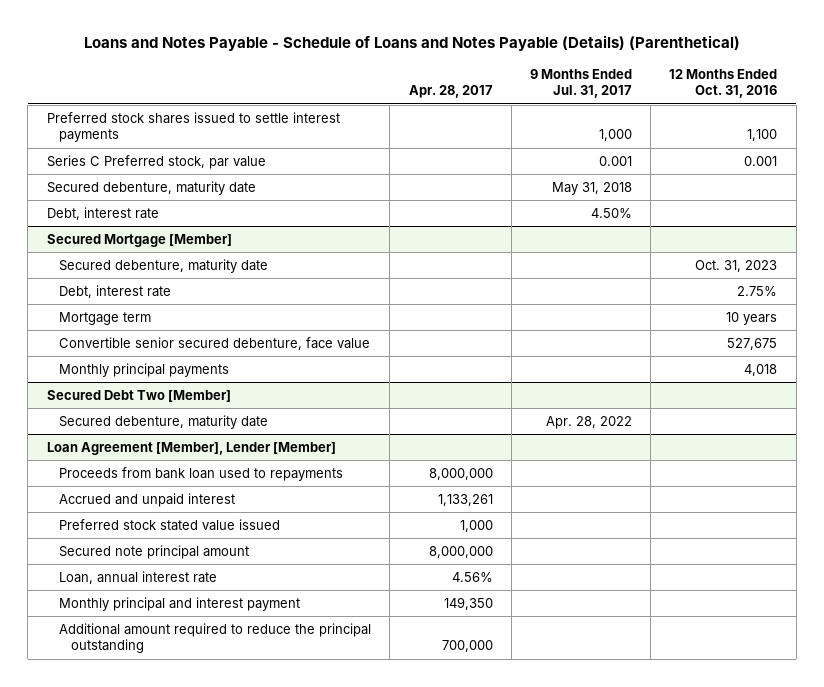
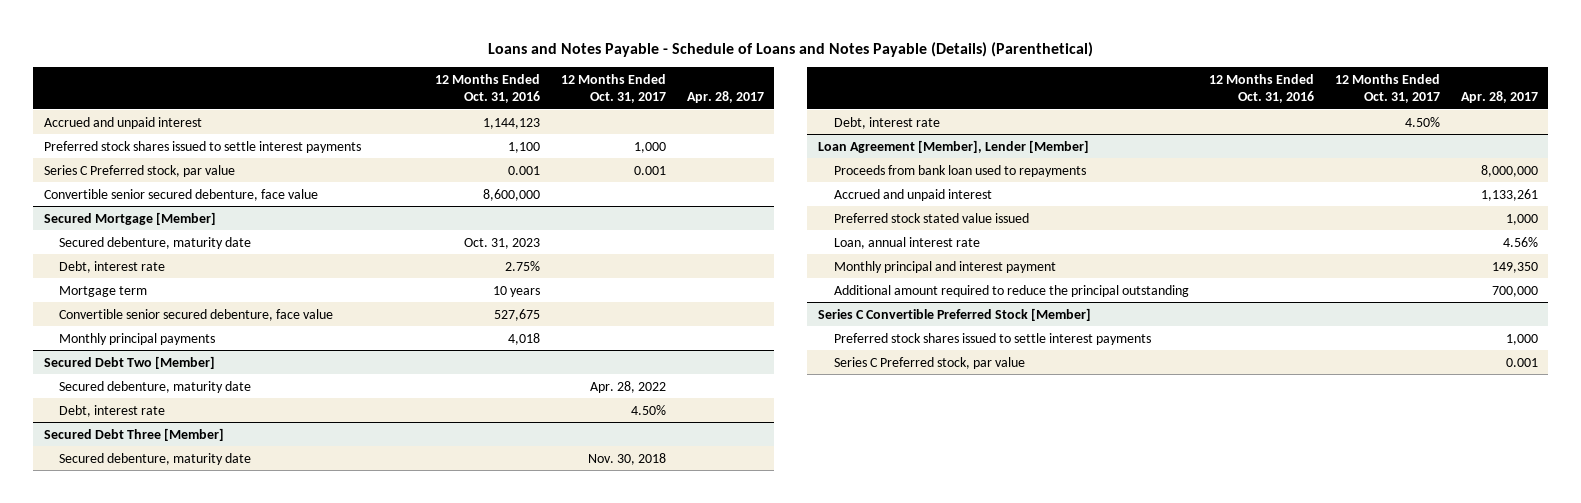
[529,68,632,99] 9 Months Ended Jul. 31, 2017 -> none
none -> [560,73,666,104] 12 Months Ended Oct. 31, 2017
none -> [43,116,202,129] Accrued and unpaid interest
[46,180,256,195] Secured debenture, maturity date -> none
[46,206,159,220] Debt, interest rate -> none
none -> [43,188,318,201] Convertible senior secured debenture, face value
none -> [59,404,166,417] Debt, interest rate
none -> [43,427,224,441] Secured Debt Three [Member]
none -> [59,452,252,465] Secured debenture, maturity date
none -> [833,116,940,129] Debt, interest rate
[59,544,250,559] Secured note principal amount -> none
none -> [817,307,1091,321] Series C Convertible Preferred Stock [Member]
none -> [833,332,1151,345] Preferred stock shares issued to settle interest payments
none -> [833,356,1025,369] Series C Preferred stock, par value

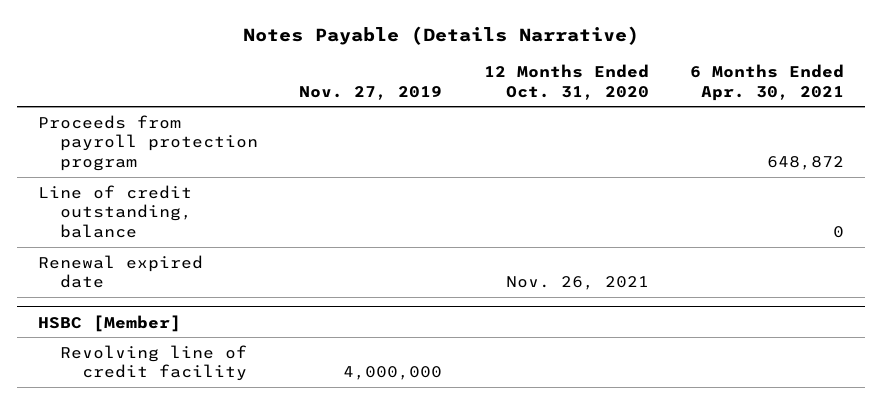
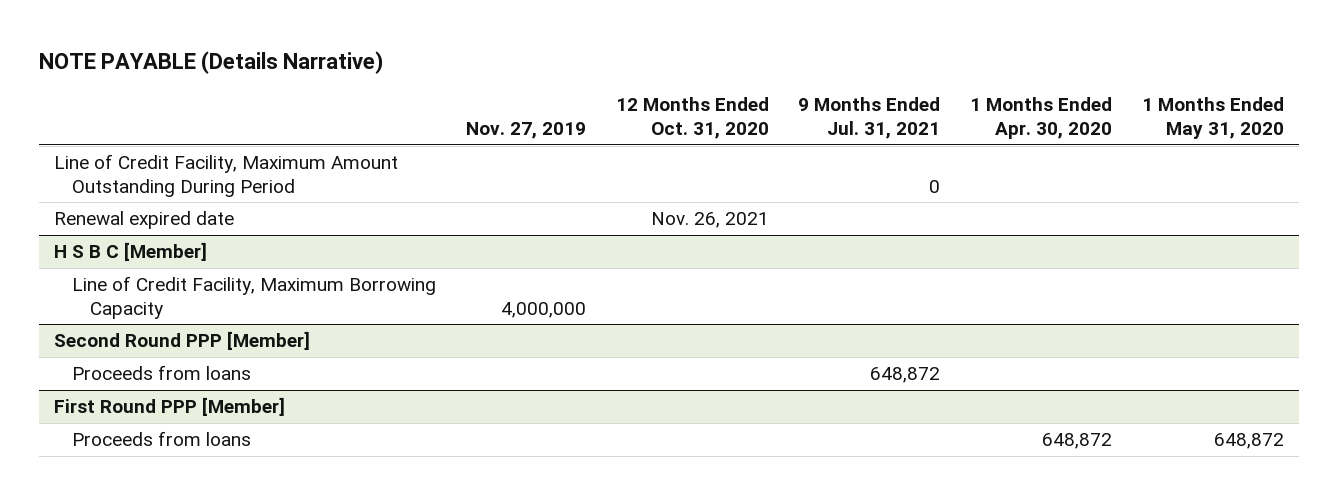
[242,25,639,45] Notes Payable (Details Narrative) -> [39,51,384,75] NOTE PAYABLE (Details Narrative)
[690,63,845,101] 6 Months Ended Apr. 30, 2021 -> none
none -> [798,97,941,140] 9 Months Ended Jul. 31, 2021
none -> [970,97,1113,140] 1 Months Ended Apr. 30, 2020
none -> [1141,97,1284,140] 1 Months Ended May 31, 2020
[37,114,258,172] Proceeds from payroll protection program -> none
[37,184,192,239] Line of credit outstanding, balance -> [54,154,399,197] Line of Credit Facility, Maximum Amount Outstanding During Period
[37,314,181,332] HSBC [Member] -> [54,242,208,262] H S B C [Member]
[59,344,248,382] Revolving line of credit facility -> [72,276,437,319] Line of Credit Facility, Maximum Borrowing Capacity
none -> [54,331,311,351] Second Round PPP [Member]
none -> [72,365,252,381] Proceeds from loans
none -> [54,397,286,417] First Round PPP [Member]
none -> [72,431,252,447] Proceeds from loans

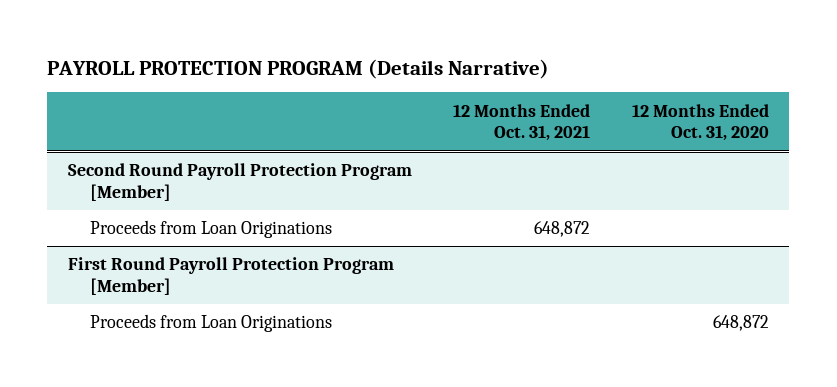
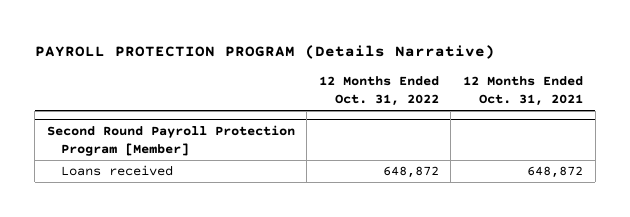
[631,103,769,142] 12 Months Ended Oct. 31, 2020 -> none
none -> [318,76,439,107] 12 Months Ended Oct. 31, 2022
[68,257,395,296] First Round Payroll Protection Program [Member] -> none
[90,314,333,333] Proceeds from Loan Originations -> none
[90,220,333,239] Proceeds from Loan Originations -> [61,165,174,177] Loans received

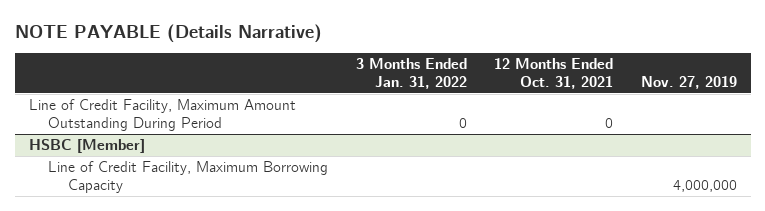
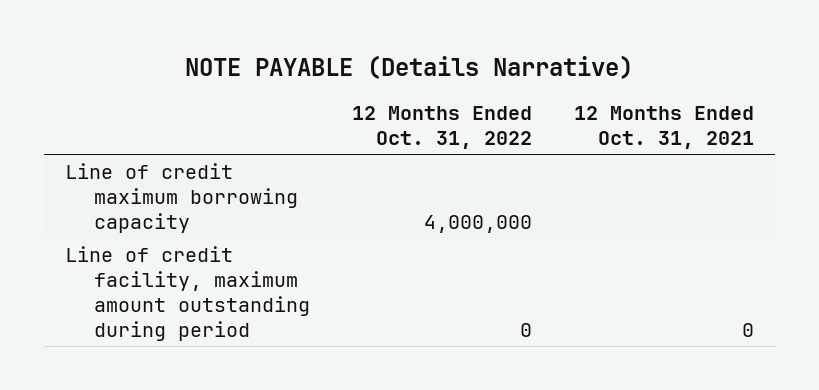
[355,58,467,90] 3 Months Ended Jan. 31, 2022 -> none
[640,76,737,90] Nov. 27, 2019 -> none
none -> [351,106,532,149] 12 Months Ended Oct. 31, 2022
[28,139,145,154] HSBC [Member] -> none
[48,161,329,193] Line of Credit Facility, Maximum Borrowing Capacity -> none
none -> [65,163,298,233] Line of credit maximum borrowing capacity
[28,99,296,131] Line of Credit Facility, Maximum Amount Outstanding During Period -> [65,246,310,341] Line of credit facility, maximum amount outstanding during period

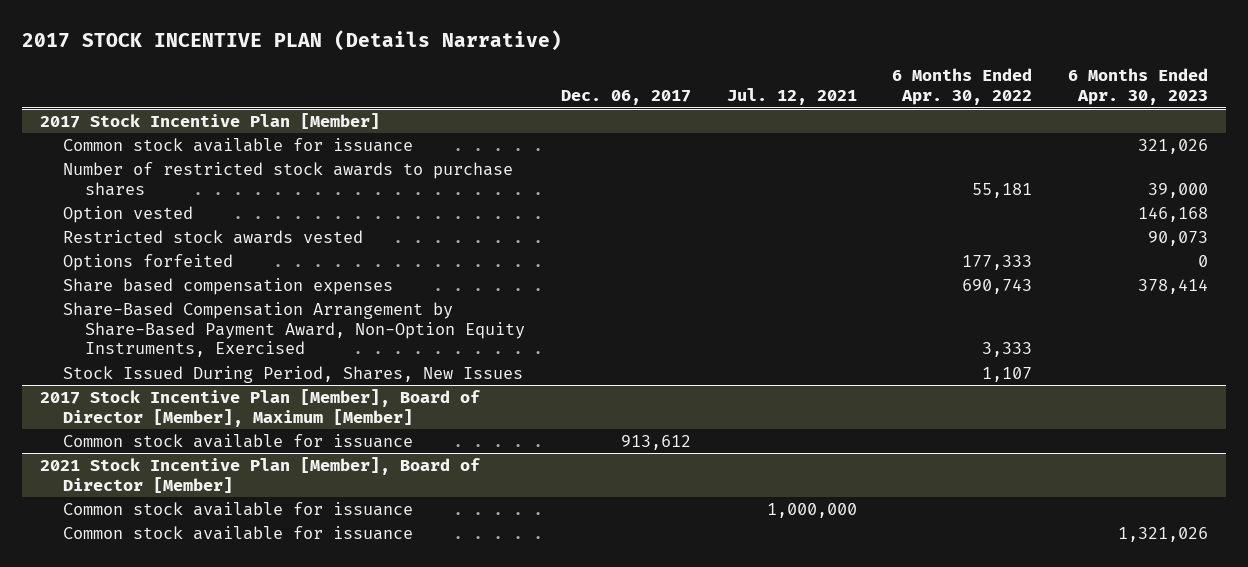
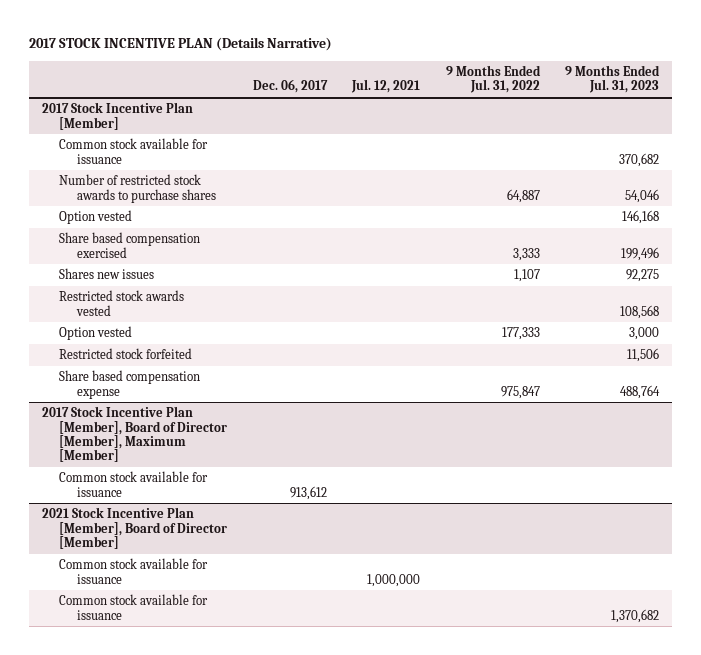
[892,68,1033,106] 6 Months Ended Apr. 30, 2022 -> none
[1068,68,1209,106] 6 Months Ended Apr. 30, 2023 -> none
none -> [445,64,541,94] 9 Months Ended Jul. 31, 2022
none -> [565,64,661,94] 9 Months Ended Jul. 31, 2023
none -> [59,232,201,258] Share based compensation exercised
none -> [59,268,155,280] Shares new issues
[62,301,526,358] Share-Based Compensation Arrangement by Share-Based Payment Award, Non-Option Equity Instruments, Exercised -> none
[62,365,523,383] Stock Issued During Period, Shares, New Issues -> none
[62,253,233,271] Options forfeited -> [59,326,133,341] Option vested
none -> [59,348,193,360] Restricted stock forfeited
[62,277,393,295] Share based compensation expenses -> [59,370,201,399] Share based compensation expense

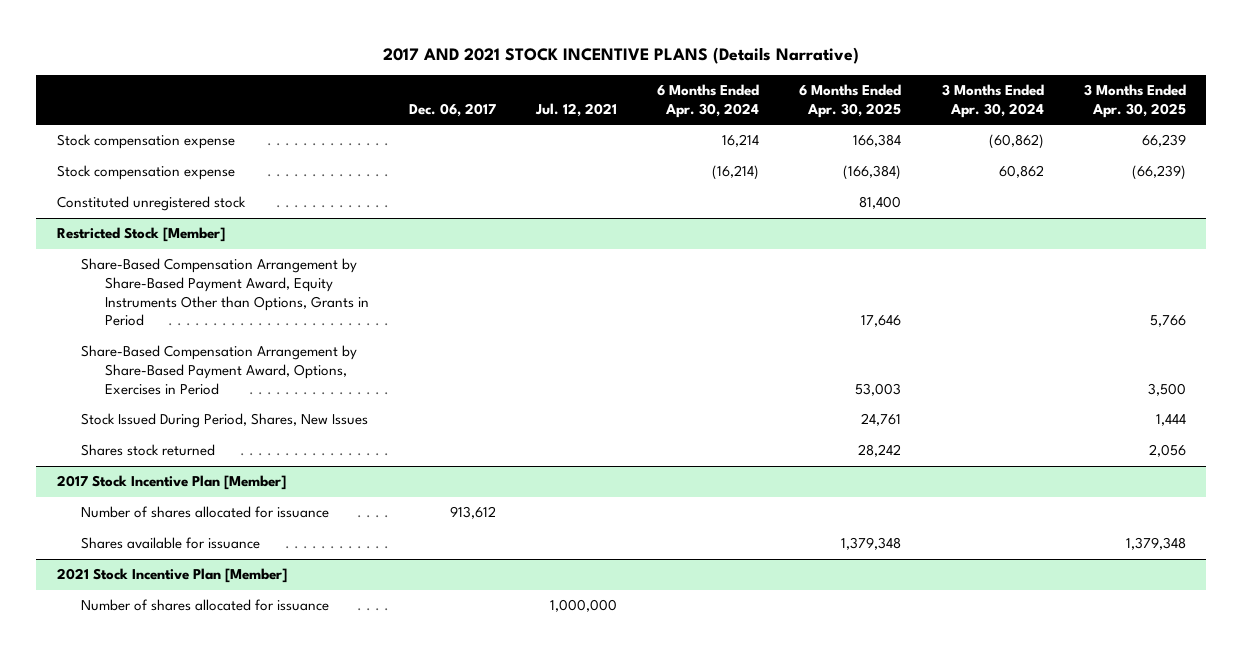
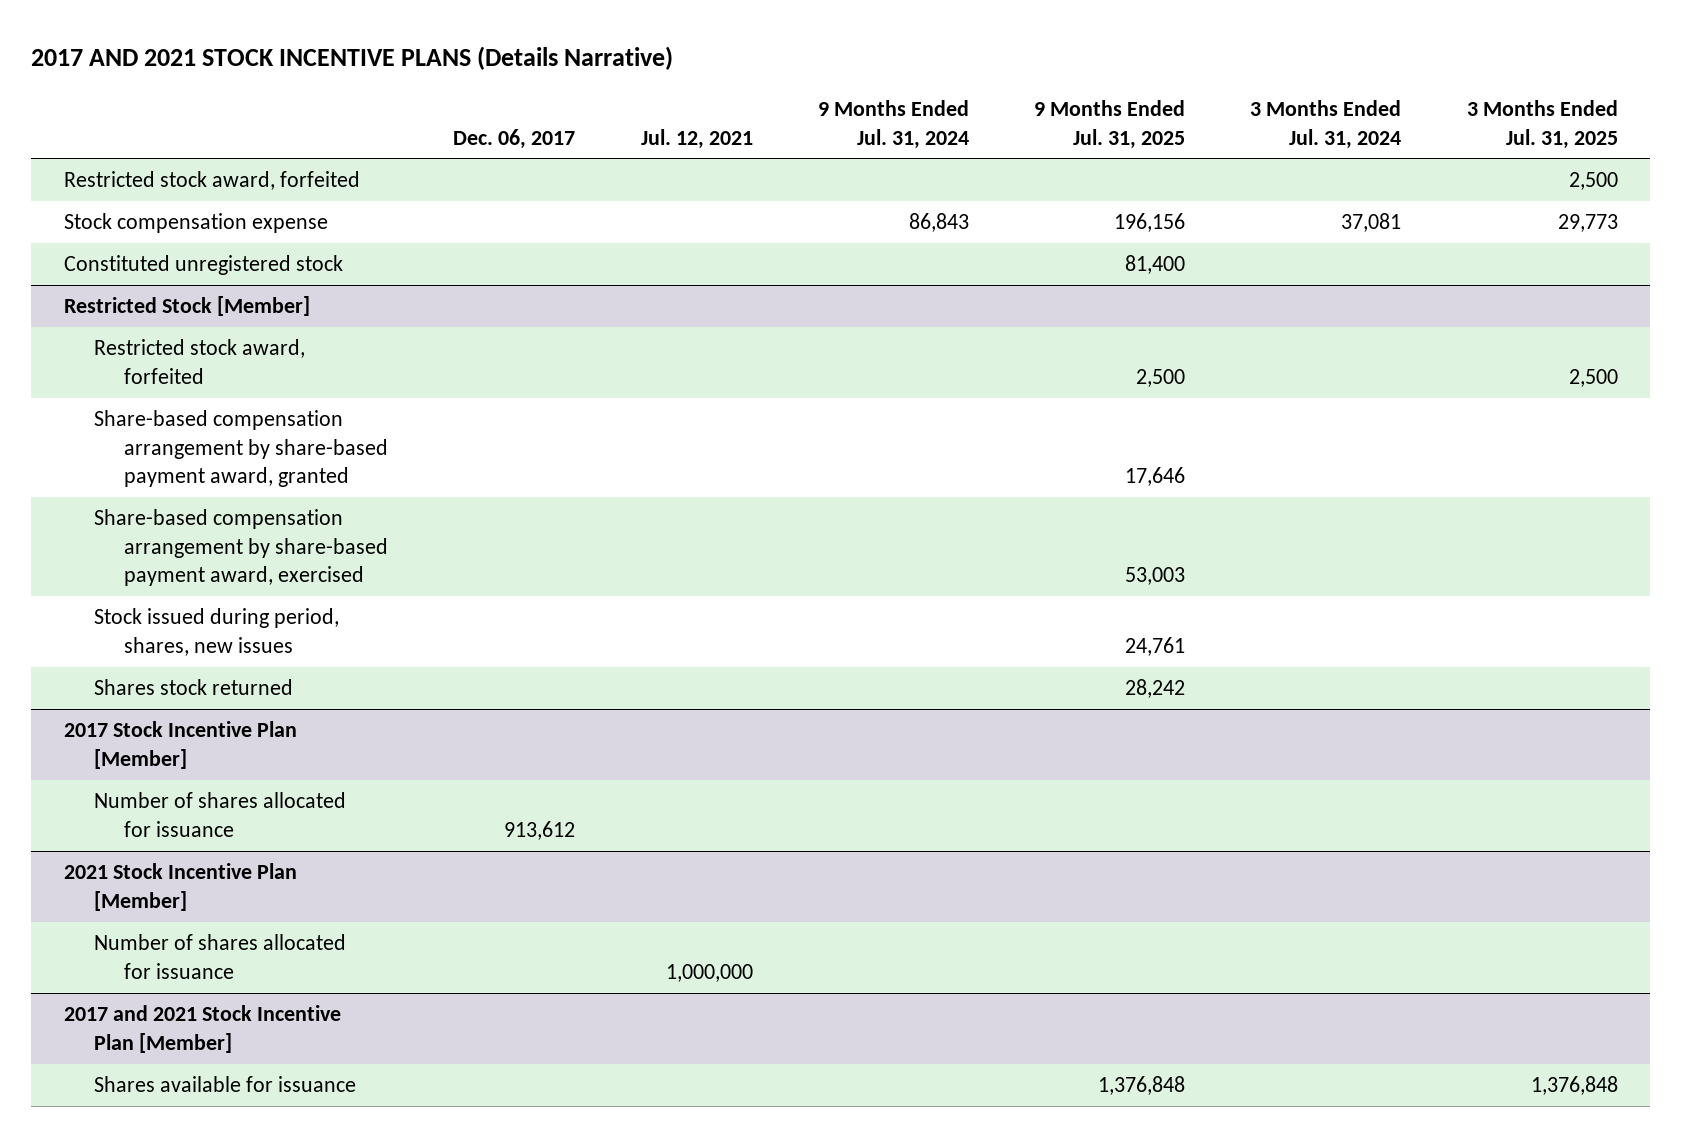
[657,84,760,118] 6 Months Ended Apr. 30, 2024 -> none
[799,84,902,118] 6 Months Ended Apr. 30, 2025 -> none
[941,84,1044,118] 3 Months Ended Apr. 30, 2024 -> none
[1083,84,1186,118] 3 Months Ended Apr. 30, 2025 -> none
none -> [817,99,969,149] 9 Months Ended Jul. 31, 2024
none -> [1034,99,1186,149] 9 Months Ended Jul. 31, 2025
none -> [1250,99,1402,149] 3 Months Ended Jul. 31, 2024
none -> [1466,99,1618,149] 3 Months Ended Jul. 31, 2025
[56,134,235,150] Stock compensation expense -> none
none -> [64,171,361,191] Restricted stock award, forfeited
none -> [94,339,306,384] Restricted stock award, forfeited
[80,258,369,327] Share-Based Compensation Arrangement by Share-Based Payment Award, Equity Instruments Other than Options, Grants in Period -> [94,410,388,488] Share-based compensation arrangement by share-based payment award, granted
[80,345,357,395] Share-Based Compensation Arrangement by Share-Based Payment Award, Options, Exercises in Period -> [94,509,388,587] Share-based compensation arrangement by share-based payment award, exercised
[80,413,368,429] Stock Issued During Period, Shares, New Issues -> [94,608,340,656] Stock issued during period, shares, new issues
[80,537,260,550] Shares available for issuance -> none
none -> [64,1005,342,1053] 2017 and 2021 Stock Incentive Plan [Member]
none -> [94,1076,357,1093] Shares available for issuance

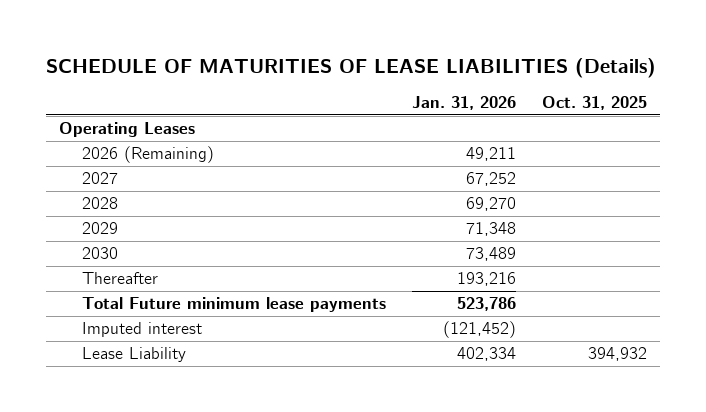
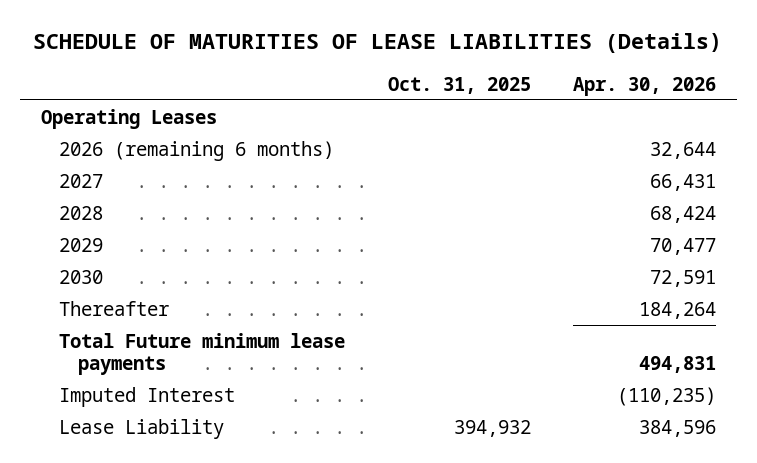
[411,96,516,111] Jan. 31, 2026 -> none
none -> [572,76,716,96] Apr. 30, 2026
[81,146,214,164] 2026 (Remaining) -> [59,140,335,161] 2026 (remaining 6 months)
[81,322,202,338] Imputed interest -> [59,386,236,407] Imputed Interest

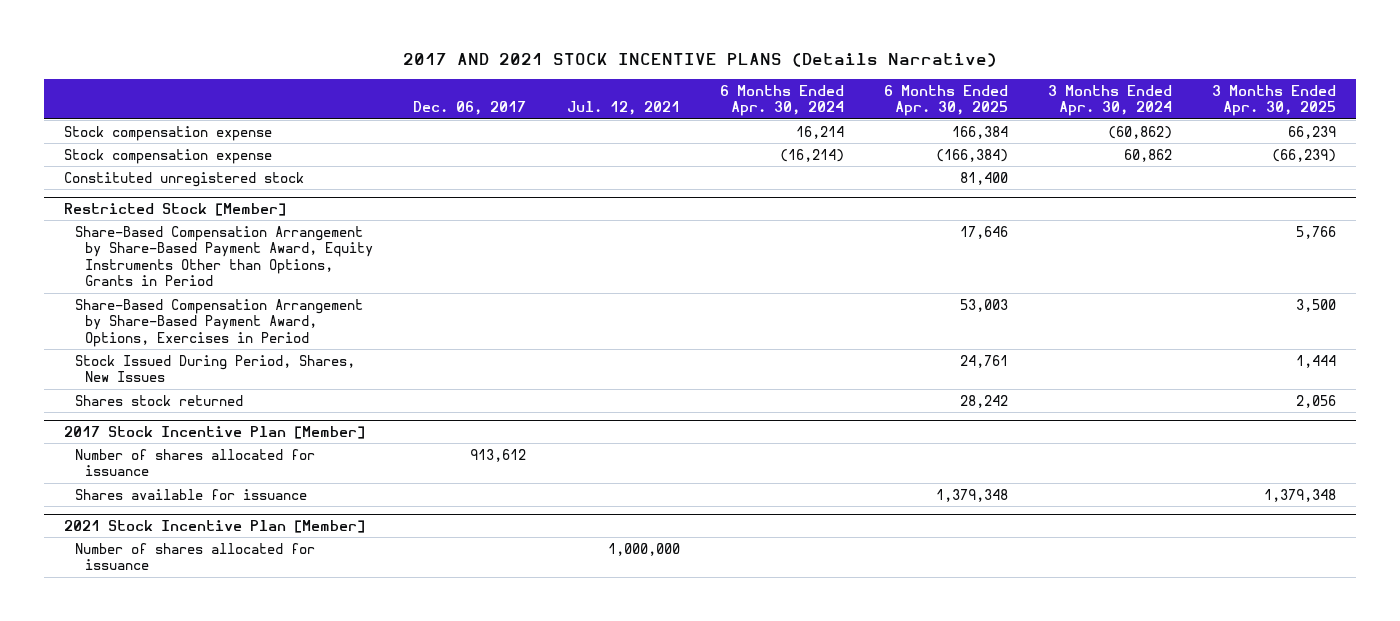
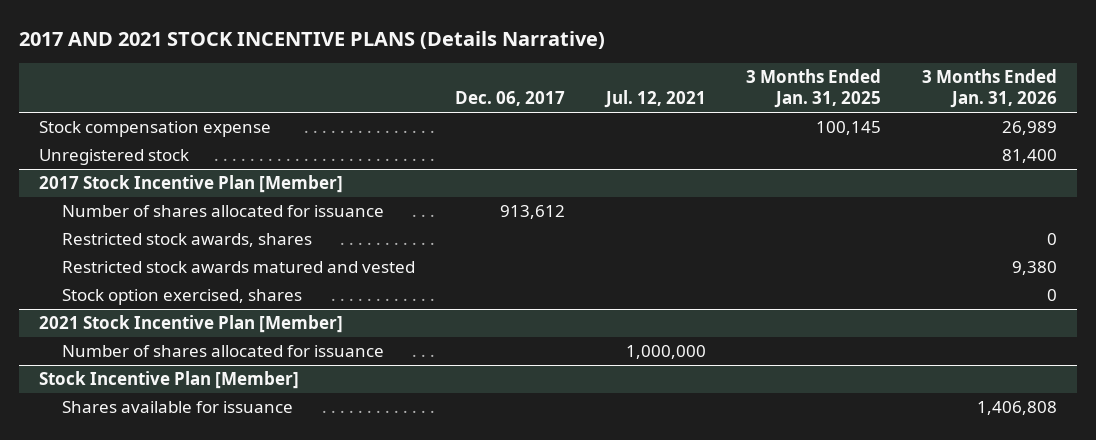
[719,84,844,117] 6 Months Ended Apr. 30, 2024 -> none
[883,84,1008,117] 6 Months Ended Apr. 30, 2025 -> none
[1047,84,1172,117] 3 Months Ended Apr. 30, 2024 -> none
[1212,84,1337,117] 3 Months Ended Apr. 30, 2025 -> none
none -> [746,69,882,109] 3 Months Ended Jan. 31, 2025
none -> [922,69,1058,109] 3 Months Ended Jan. 31, 2026
[64,148,273,164] Stock compensation expense -> none
[64,202,287,216] Restricted Stock [Member] -> none
[74,225,374,287] Share-Based Compensation Arrangement by Share-Based Payment Award, Equity Instruments Other than Options, Grants in Period -> none
[74,298,363,347] Share-Based Compensation Arrangement by Share-Based Payment Award, Options, Exercises in Period -> none
[74,354,355,383] Stock Issued During Period, Shares, New Issues -> none
[74,394,243,406] Shares stock returned -> none
[64,171,305,187] Constituted unregistered stock -> [39,149,190,166] Unregistered stock
[74,488,307,500] Shares available for issuance -> none
none -> [61,233,312,248] Restricted stock awards, shares
none -> [61,261,415,274] Restricted stock awards matured and vested
none -> [61,289,302,306] Stock option exercised, shares
none -> [39,371,300,390] Stock Incentive Plan [Member]
none -> [61,401,293,414] Shares available for issuance

